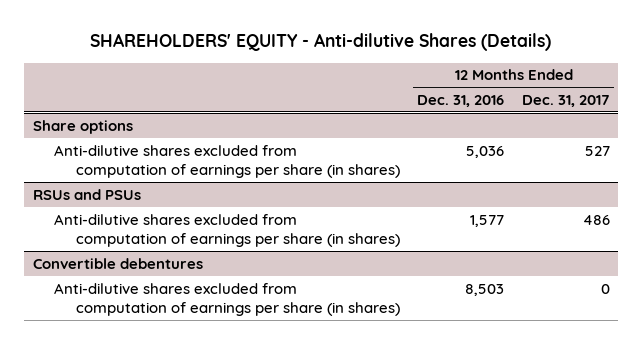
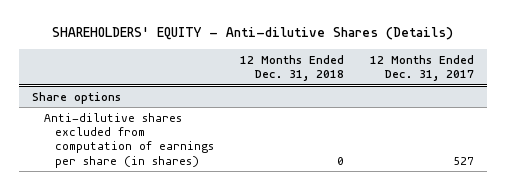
[417,94,505,107] Dec. 31, 2016 -> none
none -> [240,54,345,82] 12 Months Ended Dec. 31, 2018
[32,188,141,200] RSUs and PSUs -> none
[54,213,401,247] Anti-dilutive shares excluded from computation of earnings per share (in shares) -> none
[32,257,203,269] Convertible debentures -> none
[54,282,401,316] Anti-dilutive shares excluded from computation of earnings per share (in shares) -> none

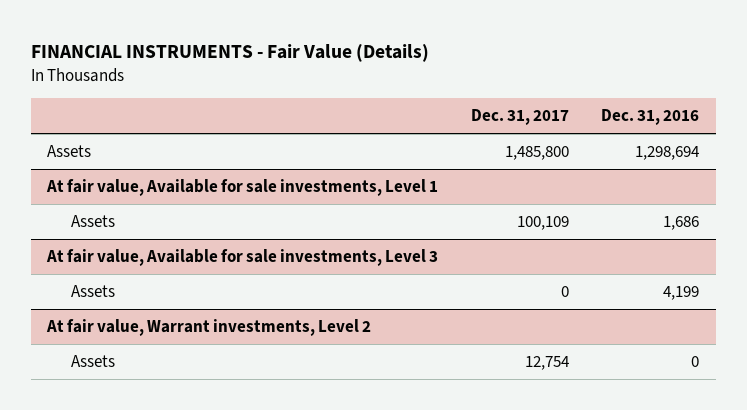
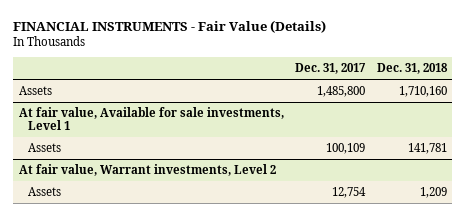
[601,109,700,126] Dec. 31, 2016 -> none
none -> [376,63,448,75] Dec. 31, 2018
[46,249,439,267] At fair value, Available for sale investments, Level 3 -> none
[71,285,116,298] Assets -> none

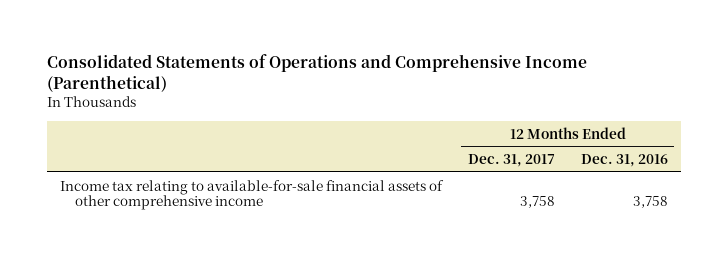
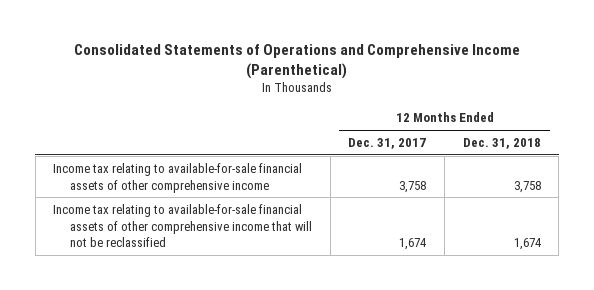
[580,154,668,168] Dec. 31, 2016 -> none
none -> [462,137,541,149] Dec. 31, 2018
none -> [53,203,313,248] Income tax relating to available-for-sale financial assets of other comprehensive income that will not be reclassified

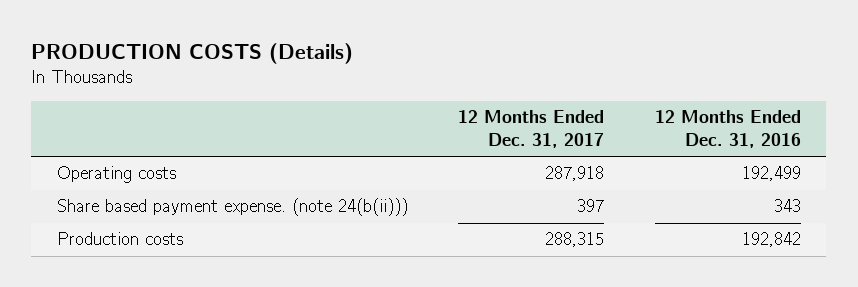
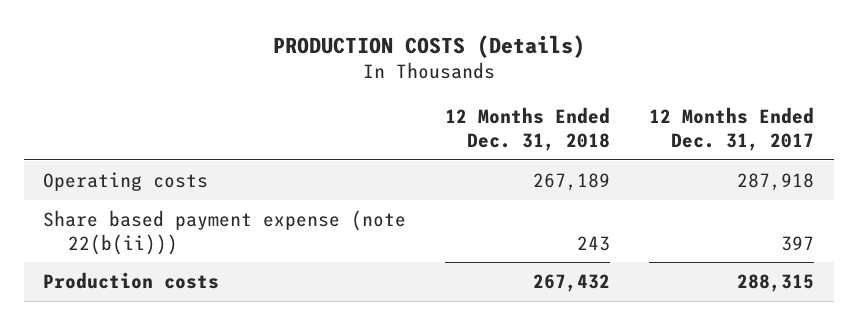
[654,109,801,148] 12 Months Ended Dec. 31, 2016 -> none
none -> [445,107,611,152] 12 Months Ended Dec. 31, 2018
[56,198,408,217] Share based payment expense. (note 24(b(ii))) -> [43,209,407,255] Share based payment expense (note 22(b(ii)))

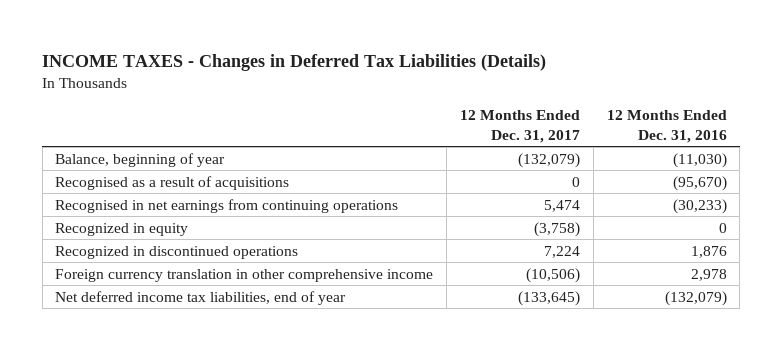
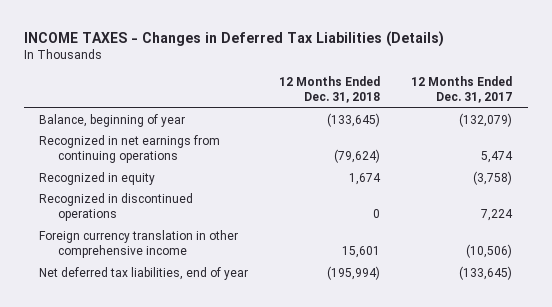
[606,110,727,143] 12 Months Ended Dec. 31, 2016 -> none
none -> [279,75,381,104] 12 Months Ended Dec. 31, 2018
[55,175,290,190] Recognised as a result of acquisitions -> none
[55,198,399,213] Recognised in net earnings from continuing operations -> [39,134,221,164] Recognized in net earnings from continuing operations
[55,290,347,305] Net deferred income tax liabilities, end of year -> [39,266,249,280] Net deferred tax liabilities, end of year

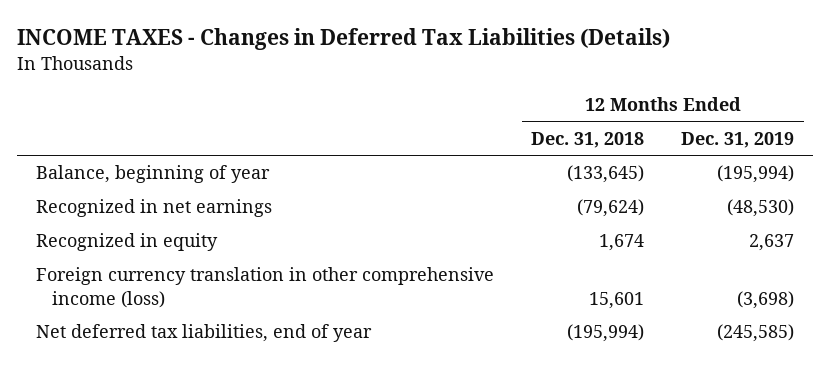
[411,75,513,104] 12 Months Ended Dec. 31, 2017 -> none
none -> [681,132,795,149] Dec. 31, 2019
[39,134,221,164] Recognized in net earnings from continuing operations -> [35,199,272,218] Recognized in net earnings
[39,192,194,222] Recognized in discontinued operations -> none
[39,229,239,259] Foreign currency translation in other comprehensive income -> [35,267,494,308] Foreign currency translation in other comprehensive income (loss)

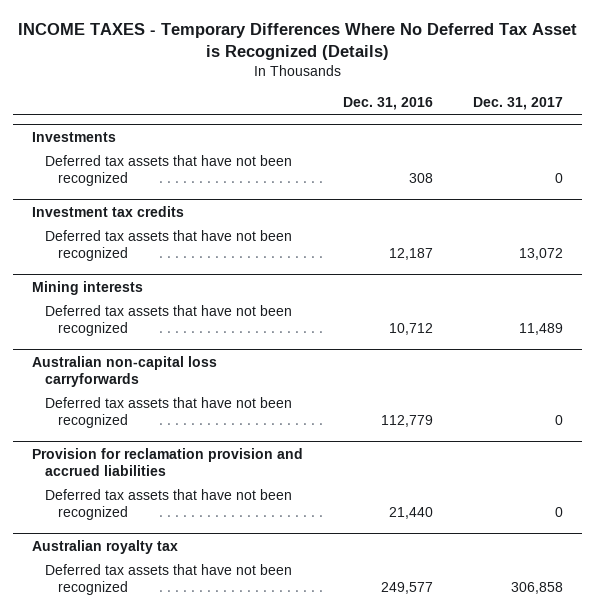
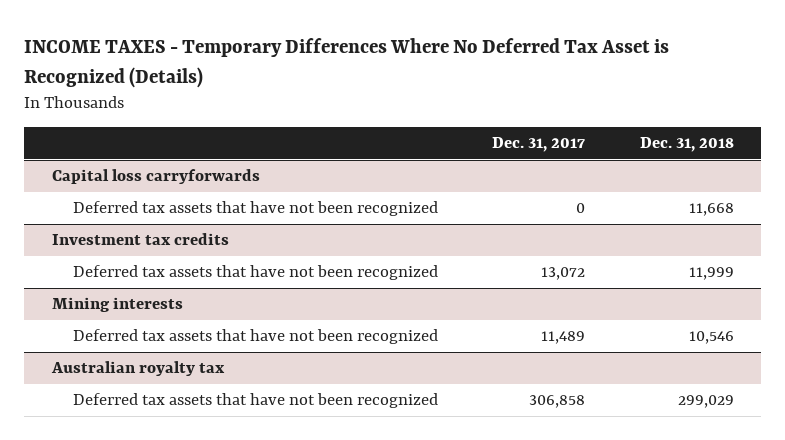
[343,97,434,111] Dec. 31, 2016 -> none
none -> [639,137,734,153] Dec. 31, 2018
[32,131,117,142] Investments -> none
none -> [51,169,260,185] Capital loss carryforwards
[32,355,218,387] Australian non-capital loss carryforwards -> none
[45,397,293,429] Deferred tax assets that have not been recognized -> none
[32,447,304,476] Provision for reclamation provision and accrued liabilities -> none
[45,489,293,521] Deferred tax assets that have not been recognized -> none

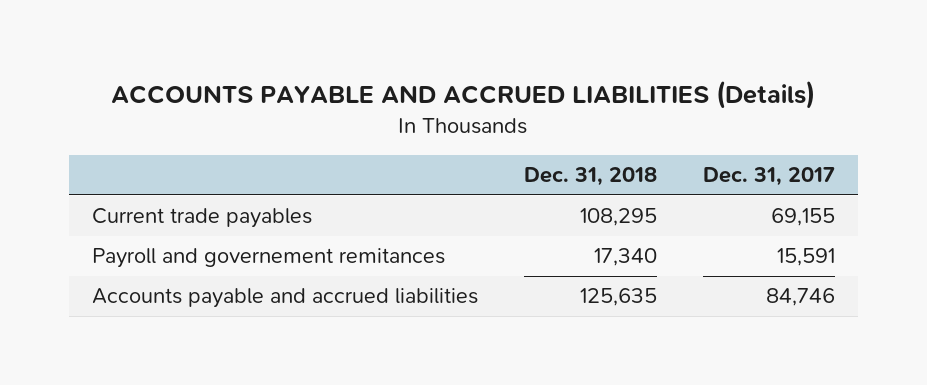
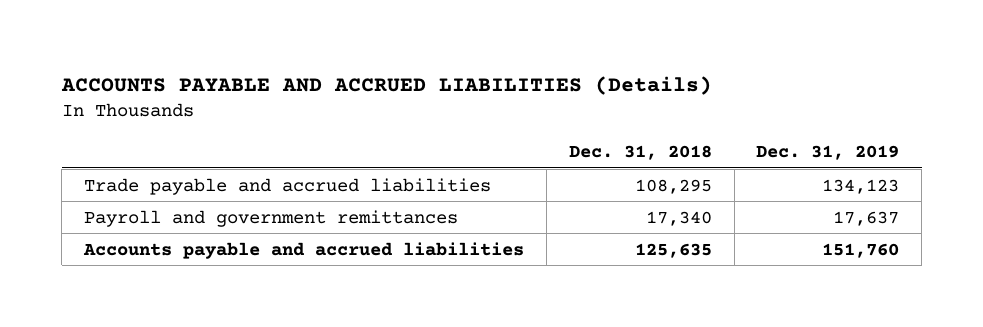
[703,167,836,187] Dec. 31, 2017 -> none
none -> [756,144,900,160] Dec. 31, 2019
[91,208,312,229] Current trade payables -> [83,177,491,195] Trade payable and accrued liabilities
[91,248,445,269] Payroll and governement remitances -> [83,209,458,227] Payroll and government remittances

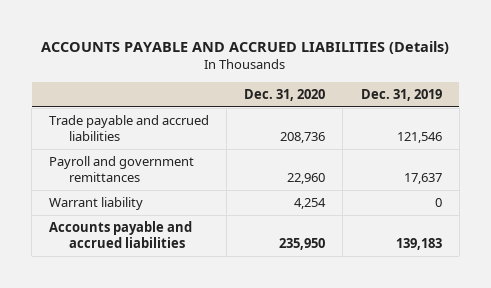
[568,144,712,160] Dec. 31, 2018 -> none
none -> [244,88,326,101] Dec. 31, 2020
[822,178,900,194] 134,123 -> [396,132,442,144] 121,546
none -> [49,197,144,211] Warrant liability
[822,242,900,258] 151,760 -> [395,238,442,251] 139,183

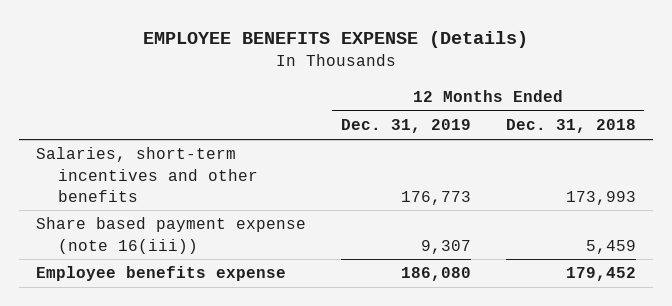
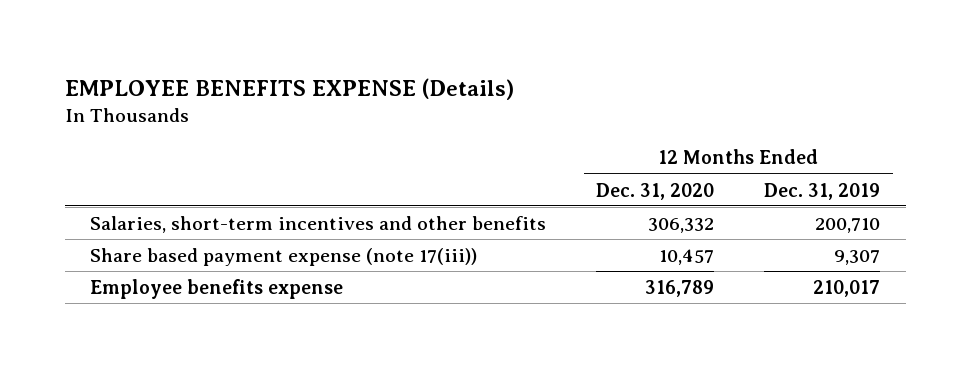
[505,119,636,134] Dec. 31, 2018 -> none
none -> [596,182,715,200] Dec. 31, 2020
[401,190,472,205] 176,773 -> [815,217,881,233] 200,710
[36,217,307,254] Share based payment expense (note 16(iii)) -> [90,247,478,266] Share based payment expense (note 17(iii))
[401,267,472,282] 186,080 -> [813,279,881,297] 210,017

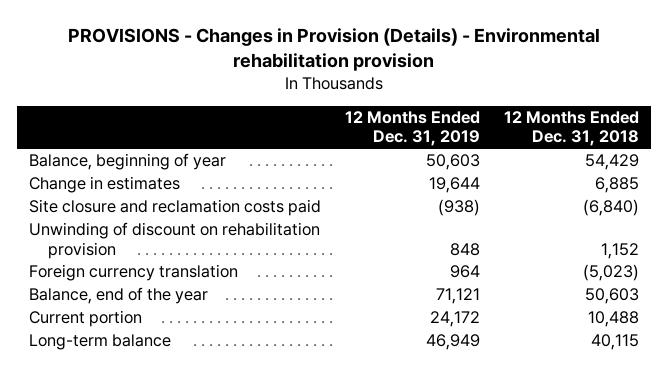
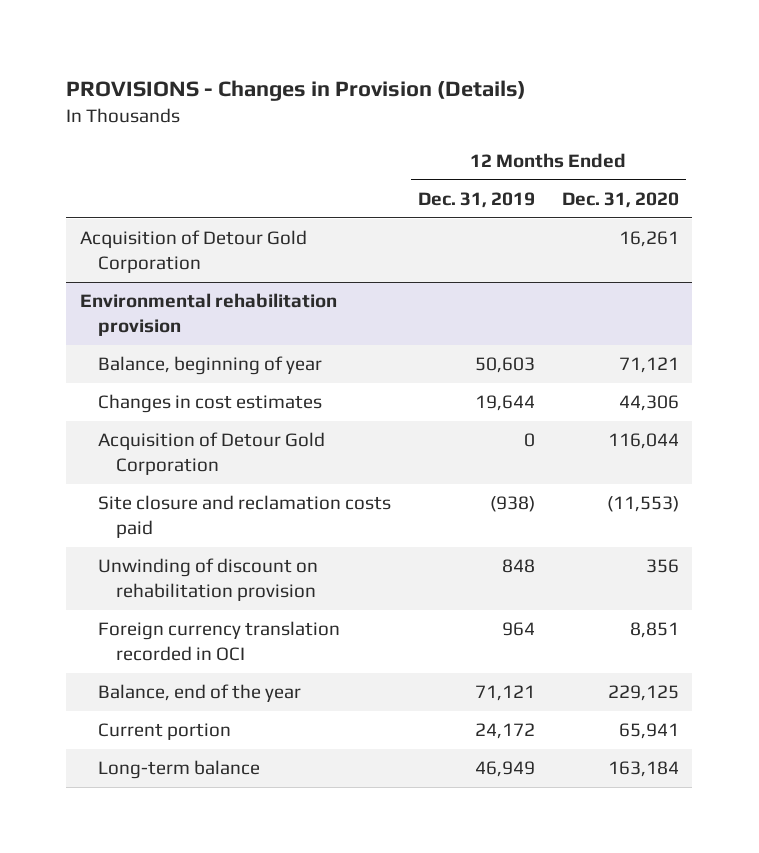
[67,28,600,72] PROVISIONS - Changes in Provision (Details) - Environmental rehabilitation provision -> [66,80,527,102] PROVISIONS - Changes in Provision (Details)
[503,110,639,147] 12 Months Ended Dec. 31, 2018 -> none
none -> [561,192,679,209] Dec. 31, 2020
none -> [79,230,307,273] Acquisition of Detour Gold Corporation
none -> [79,293,337,336] Environmental rehabilitation provision
[28,176,180,194] Change in estimates -> [97,394,322,414] Changes in cost estimates
none -> [97,432,325,475] Acquisition of Detour Gold Corporation
[28,264,238,282] Foreign currency translation -> [97,621,340,661] Foreign currency translation recorded in OCI

